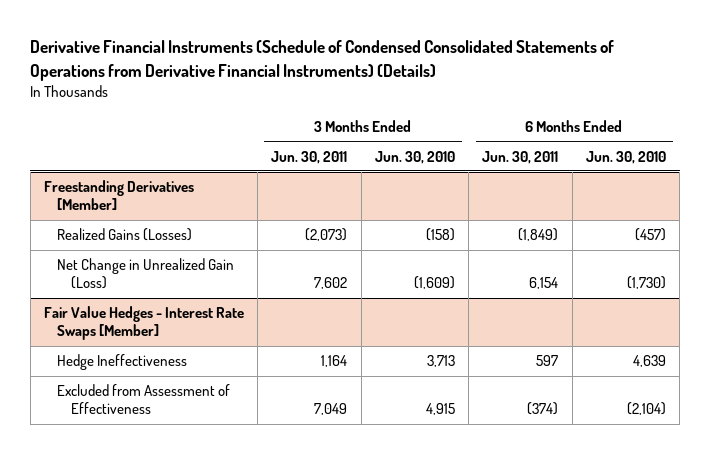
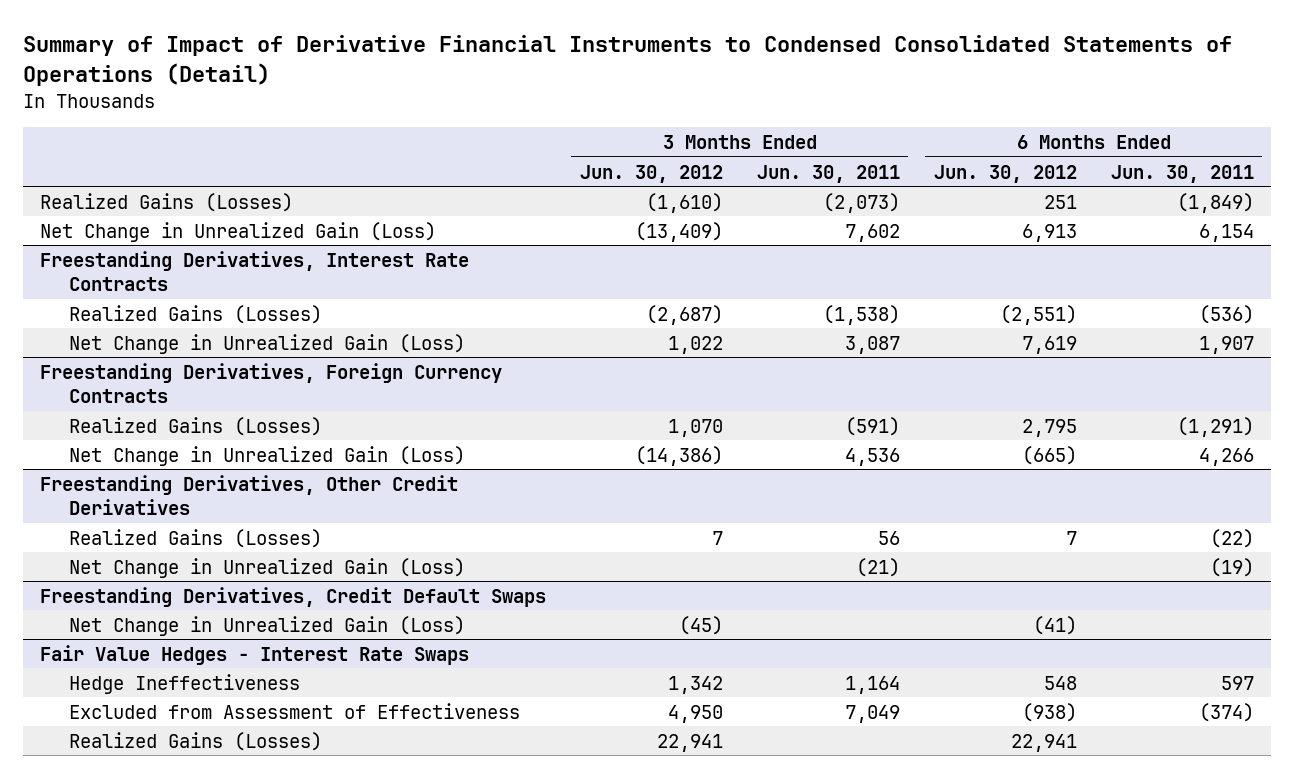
[30,40,615,81] Derivative Financial Instruments (Schedule of Condensed Consolidated Statements of Operations from Derivative Financial Instruments) (Details) -> [22,35,1232,87] Summary of Impact of Derivative Financial Instruments to Condensed Consolidated Statements of Operations (Detail)
[374,150,455,164] Jun. 30, 2010 -> none
[585,150,666,164] Jun. 30, 2010 -> none
none -> [579,164,723,183] Jun. 30, 2012
none -> [933,164,1077,183] Jun. 30, 2012
[43,180,194,211] Freestanding Derivatives [Member] -> none
none -> [39,250,469,292] Freestanding Derivatives, Interest Rate Contracts
none -> [69,304,323,324] Realized Gains (Losses)
none -> [69,333,466,354] Net Change in Unrealized Gain (Loss)
none -> [39,362,502,404] Freestanding Derivatives, Foreign Currency Contracts
none -> [69,416,323,436] Realized Gains (Losses)
none -> [69,445,466,466] Net Change in Unrealized Gain (Loss)
none -> [39,474,458,516] Freestanding Derivatives, Other Credit Derivatives
none -> [69,528,323,548] Realized Gains (Losses)
none -> [69,557,466,578] Net Change in Unrealized Gain (Loss)
none -> [39,586,546,607] Freestanding Derivatives, Credit Default Swaps
none -> [69,615,466,636] Net Change in Unrealized Gain (Loss)
[43,306,244,341] Fair Value Hedges - Interest Rate Swaps [Member] -> [39,644,469,665] Fair Value Hedges - Interest Rate Swaps
none -> [69,731,323,751] Realized Gains (Losses)

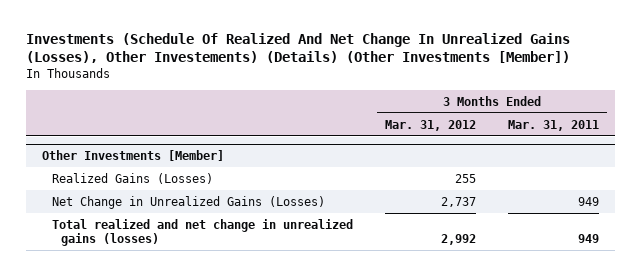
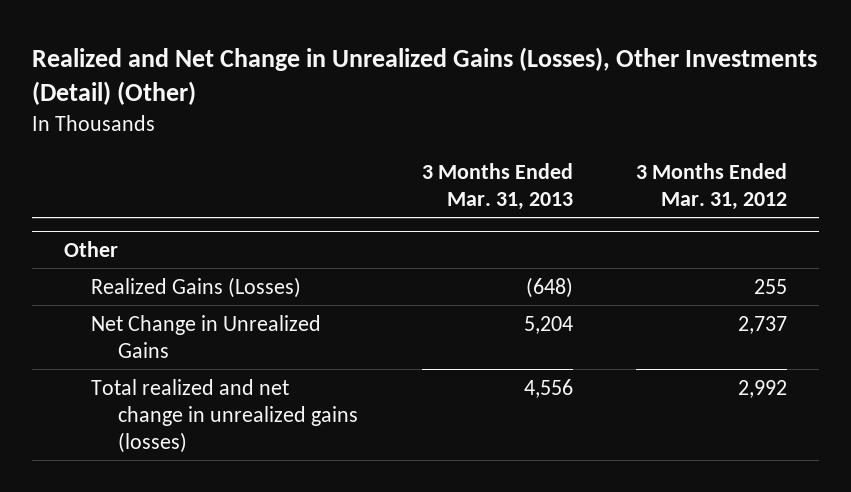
[25,33,570,64] Investments (Schedule Of Realized And Net Change In Unrealized Gains (Losses), Other Investements) (Details) (Other Investments [Member]) -> [32,46,818,106] Realized and Net Change in Unrealized Gains (Losses), Other Investments (Detail) (Other)
[508,119,600,131] Mar. 31, 2011 -> none
none -> [421,163,573,211] 3 Months Ended Mar. 31, 2013
[42,150,225,162] Other Investments [Member] -> none
none -> [63,241,118,258] Other
[51,195,325,209] Net Change in Unrealized Gains (Losses) -> [91,314,322,358] Net Change in Unrealized Gains

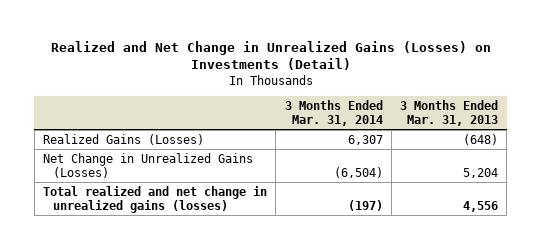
[32,46,818,106] Realized and Net Change in Unrealized Gains (Losses), Other Investments (Detail) (Other) -> [50,40,491,71] Realized and Net Change in Unrealized Gains (Losses) on Investments (Detail)
[636,163,788,211] 3 Months Ended Mar. 31, 2012 -> none
none -> [284,99,383,126] 3 Months Ended Mar. 31, 2014
[63,241,118,258] Other -> none
[91,314,322,358] Net Change in Unrealized Gains -> [43,152,254,178] Net Change in Unrealized Gains (Losses)

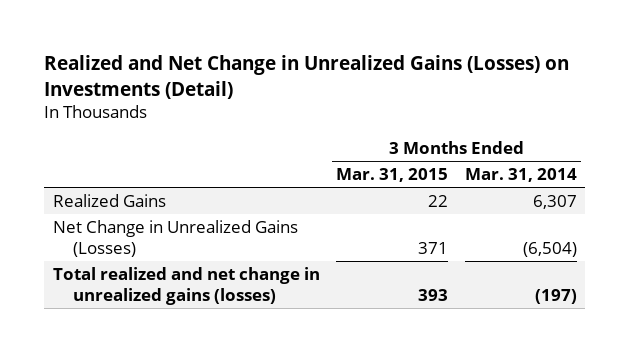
[400,99,499,126] 3 Months Ended Mar. 31, 2013 -> none
none -> [336,168,449,183] Mar. 31, 2015
[43,133,205,145] Realized Gains (Losses) -> [52,194,166,208] Realized Gains

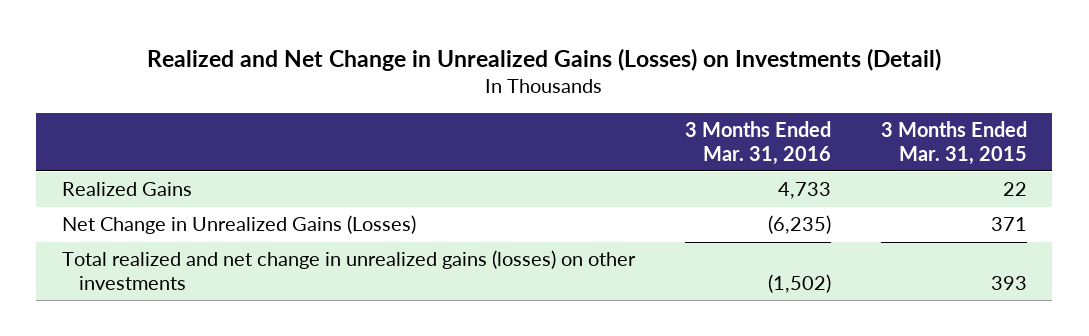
[464,168,577,183] Mar. 31, 2014 -> none
none -> [684,121,831,165] 3 Months Ended Mar. 31, 2016
[52,267,320,306] Total realized and net change in unrealized gains (losses) -> [61,250,636,290] Total realized and net change in unrealized gains (losses) on other investments

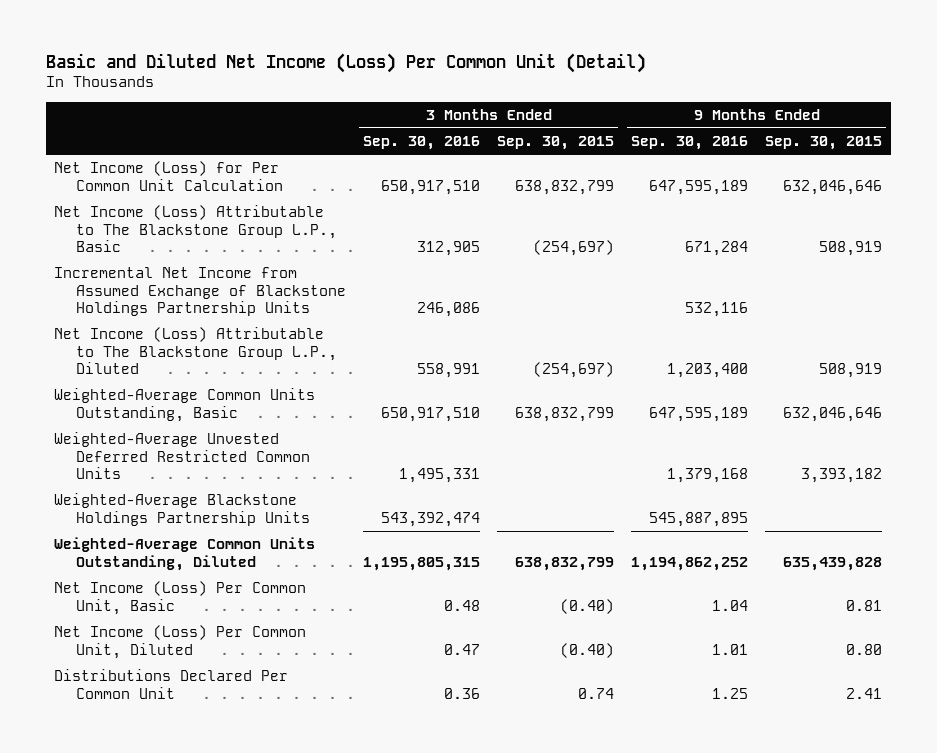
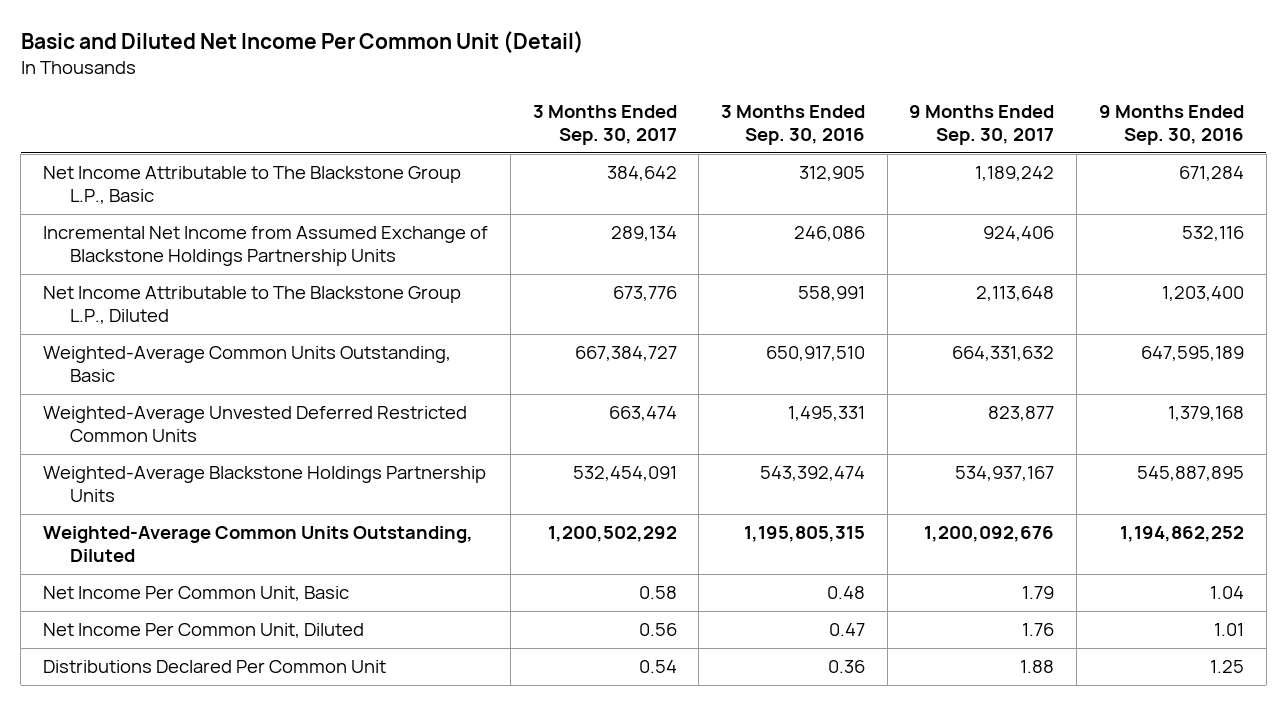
[45,53,646,74] Basic and Diluted Net Income (Loss) Per Common Unit (Detail) -> [20,31,584,54] Basic and Diluted Net Income Per Common Unit (Detail)
[497,136,615,151] Sep. 30, 2015 -> none
[765,136,883,151] Sep. 30, 2015 -> none
none -> [532,105,677,146] 3 Months Ended Sep. 30, 2017
none -> [909,105,1055,146] 9 Months Ended Sep. 30, 2017
[54,161,284,191] Net Income (Loss) for Per Common Unit Calculation -> none
[54,205,338,253] Net Income (Loss) Attributable to The Blackstone Group L.P., Basic -> [43,166,462,205] Net Income Attributable to The Blackstone Group L.P., Basic
[54,327,338,375] Net Income (Loss) Attributable to The Blackstone Group L.P., Diluted -> [43,286,462,325] Net Income Attributable to The Blackstone Group L.P., Diluted
[54,581,307,615] Net Income (Loss) Per Common Unit, Basic -> [43,586,350,602] Net Income Per Common Unit, Basic
[54,625,307,659] Net Income (Loss) Per Common Unit, Diluted -> [43,623,365,639] Net Income Per Common Unit, Diluted

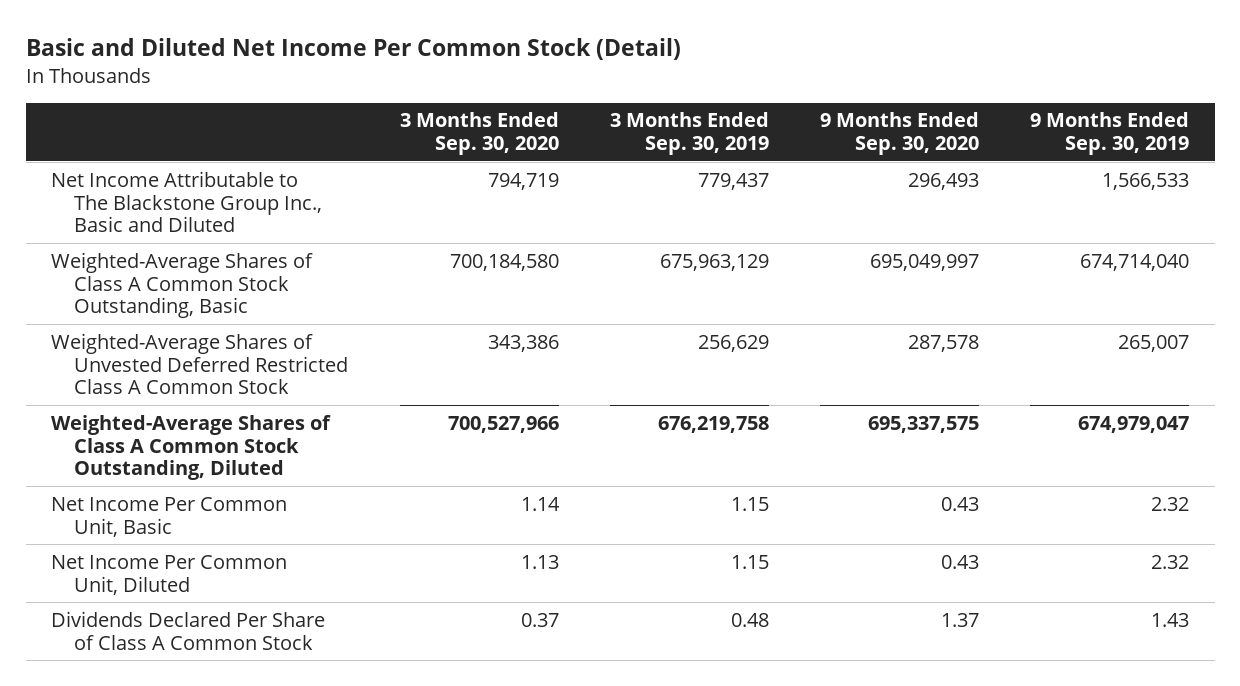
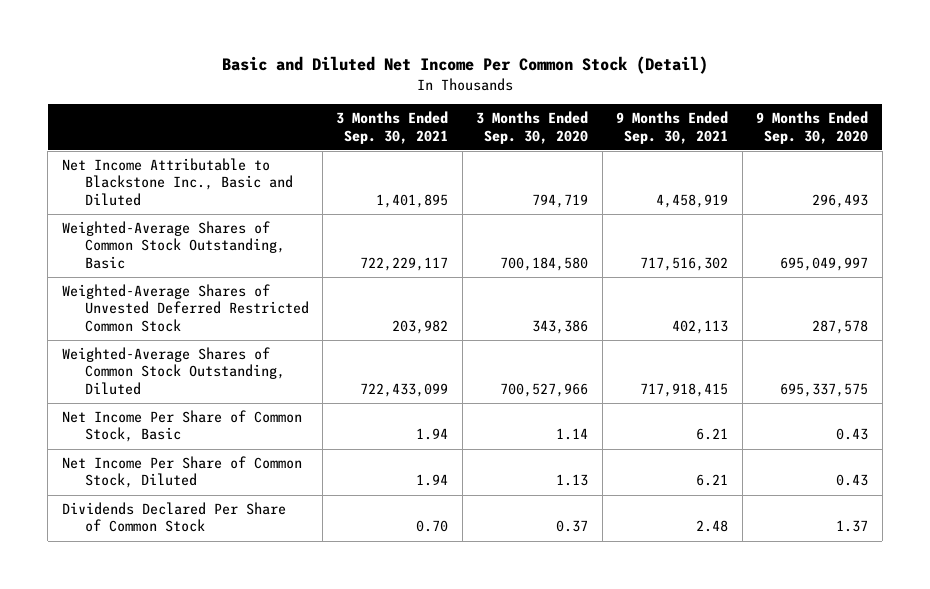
[609,112,769,156] 3 Months Ended Sep. 30, 2019 -> none
[1030,112,1190,156] 9 Months Ended Sep. 30, 2019 -> none
none -> [336,111,449,144] 3 Months Ended Sep. 30, 2021
none -> [616,111,729,144] 9 Months Ended Sep. 30, 2021
[51,170,323,233] Net Income Attributable to The Blackstone Group Inc., Basic and Diluted -> [61,158,293,206] Net Income Attributable to Blackstone Inc., Basic and Diluted
[51,251,314,319] Weighted-Average Shares of Class A Common Stock Outstanding, Basic -> [61,221,285,269] Weighted-Average Shares of Common Stock Outstanding, Basic
[51,332,349,395] Weighted-Average Shares of Unvested Deferred Restricted Class A Common Stock -> [61,284,309,332] Weighted-Average Shares of Unvested Deferred Restricted Common Stock
[51,414,332,481] Weighted-Average Shares of Class A Common Stock Outstanding, Diluted -> [61,347,285,395] Weighted-Average Shares of Common Stock Outstanding, Diluted
[51,496,288,537] Net Income Per Common Unit, Basic -> [61,410,302,443] Net Income Per Share of Common Stock, Basic
[51,554,288,595] Net Income Per Common Unit, Diluted -> [61,456,302,489] Net Income Per Share of Common Stock, Diluted
[51,610,326,650] Dividends Declared Per Share of Class A Common Stock -> [61,502,286,533] Dividends Declared Per Share of Common Stock

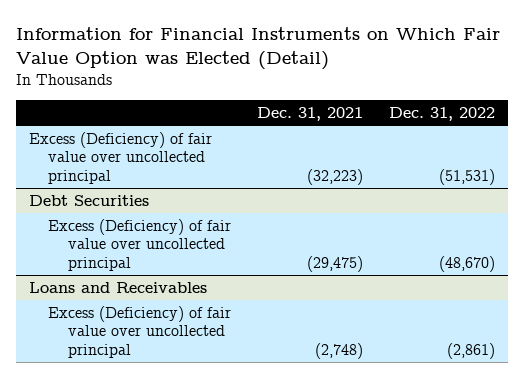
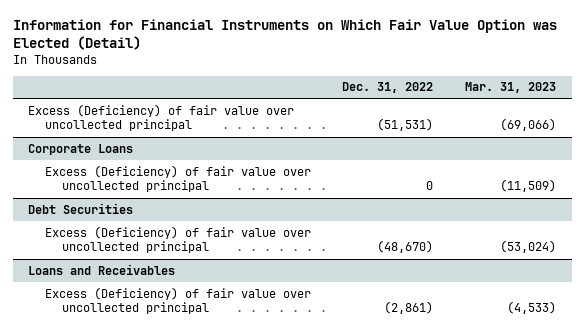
[257,107,364,122] Dec. 31, 2021 -> none
none -> [464,82,556,94] Mar. 31, 2023
none -> [28,143,134,155] Corporate Loans
none -> [44,164,311,193] Excess (Deficiency) of fair value over uncollected principal

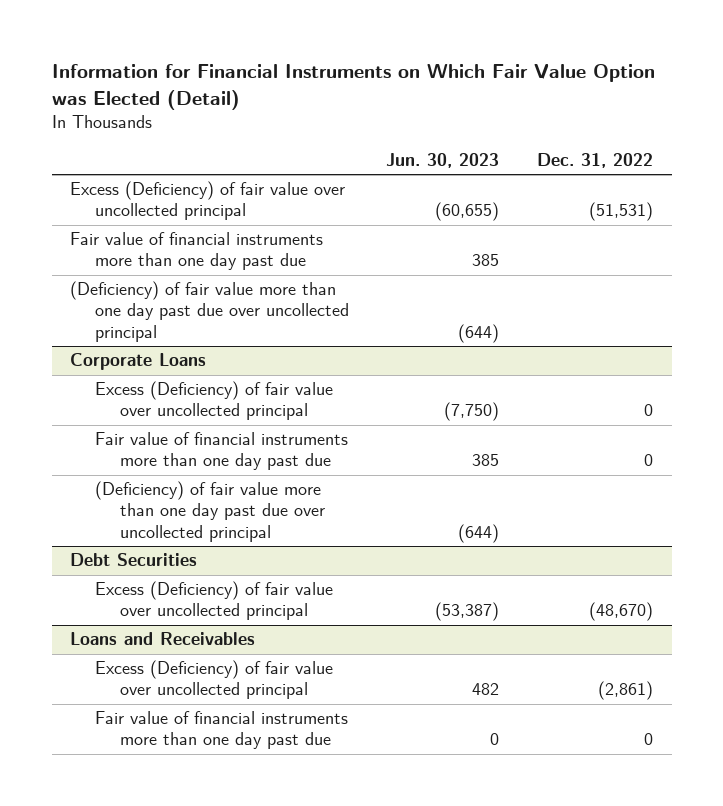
[464,82,556,94] Mar. 31, 2023 -> none
none -> [386,153,500,169] Jun. 30, 2023
none -> [70,232,324,271] Fair value of financial instruments more than one day past due
none -> [70,281,349,342] (Deficiency) of fair value more than one day past due over uncollected principal
none -> [94,432,348,471] Fair value of financial instruments more than one day past due
none -> [94,481,325,542] (Deficiency) of fair value more than one day past due over uncollected principal
none -> [94,711,348,750] Fair value of financial instruments more than one day past due

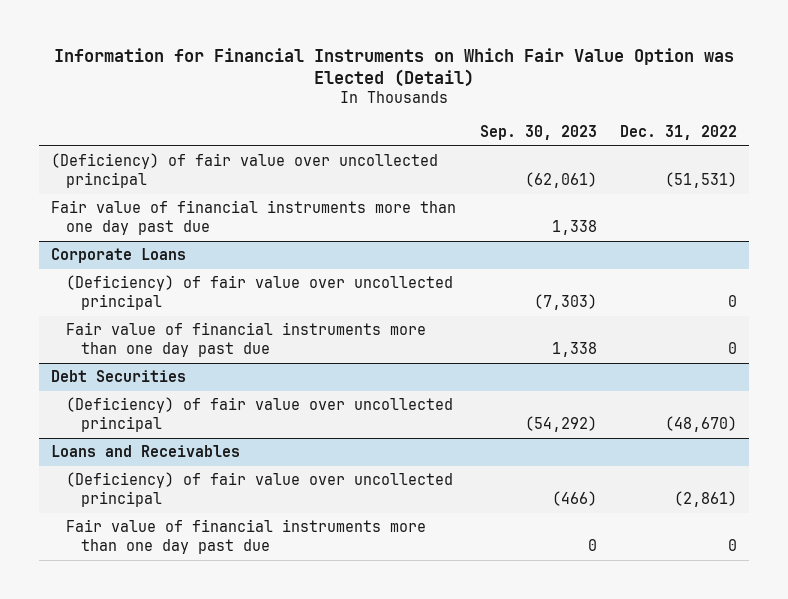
[386,153,500,169] Jun. 30, 2023 -> none
none -> [479,124,597,140] Sep. 30, 2023
[70,181,346,221] Excess (Deficiency) of fair value over uncollected principal -> [51,153,439,188] (Deficiency) of fair value over uncollected principal
[70,281,349,342] (Deficiency) of fair value more than one day past due over uncollected principal -> none
[94,381,333,421] Excess (Deficiency) of fair value over uncollected principal -> [66,275,454,310] (Deficiency) of fair value over uncollected principal
[94,481,325,542] (Deficiency) of fair value more than one day past due over uncollected principal -> none
[94,581,333,621] Excess (Deficiency) of fair value over uncollected principal -> [66,397,454,432] (Deficiency) of fair value over uncollected principal
[94,660,333,700] Excess (Deficiency) of fair value over uncollected principal -> [66,472,454,507] (Deficiency) of fair value over uncollected principal

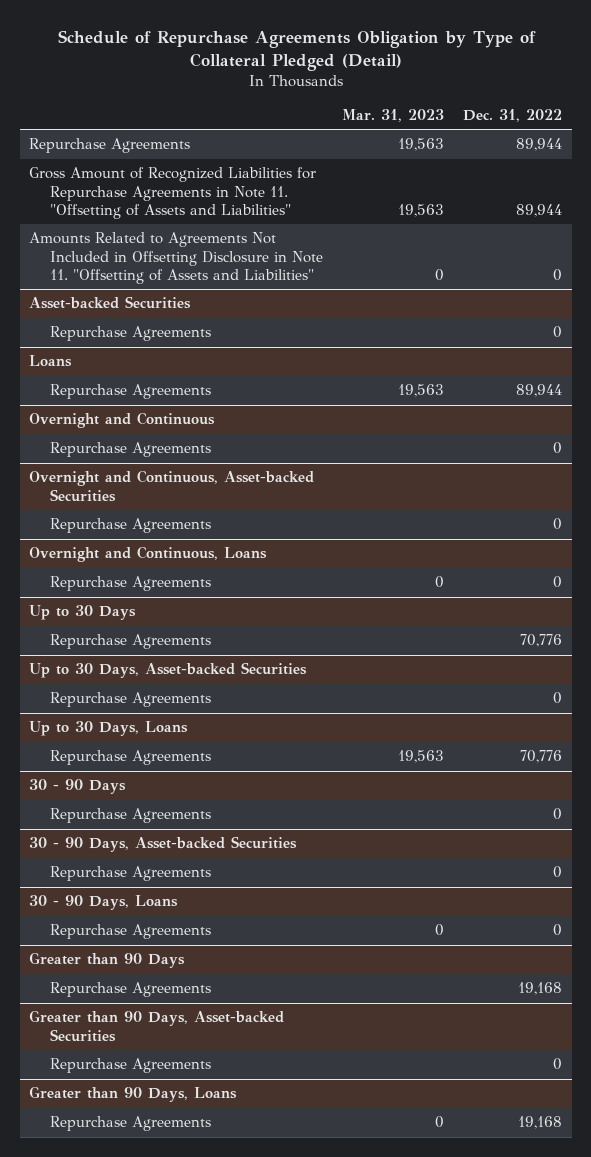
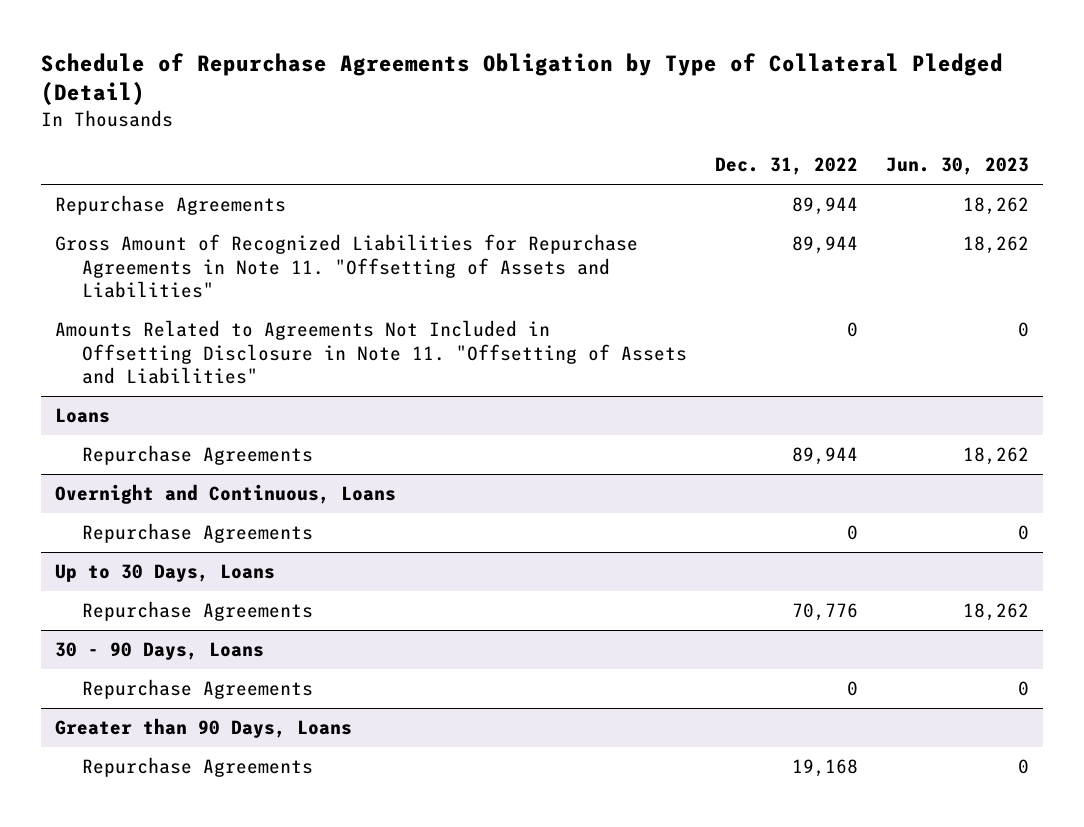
[342,109,445,123] Mar. 31, 2023 -> none
none -> [885,157,1029,176] Jun. 30, 2023
[29,296,192,310] Asset-backed Securities -> none
[50,326,212,342] Repurchase Agreements -> none
[29,412,216,429] Overnight and Continuous -> none
[50,442,212,458] Repurchase Agreements -> none
[29,470,315,502] Overnight and Continuous, Asset-backed Securities -> none
[50,518,212,534] Repurchase Agreements -> none
[29,605,137,621] Up to 30 Days -> none
[50,634,212,650] Repurchase Agreements -> none
[29,662,308,679] Up to 30 Days, Asset-backed Securities -> none
[50,692,212,708] Repurchase Agreements -> none
[29,779,127,795] 30 - 90 Days -> none
[50,808,212,824] Repurchase Agreements -> none
[29,836,298,853] 30 - 90 Days, Asset-backed Securities -> none
[50,866,212,882] Repurchase Agreements -> none
[29,952,186,969] Greater than 90 Days -> none
[50,982,212,998] Repurchase Agreements -> none
[29,1010,285,1042] Greater than 90 Days, Asset-backed Securities -> none
[50,1058,212,1074] Repurchase Agreements -> none

